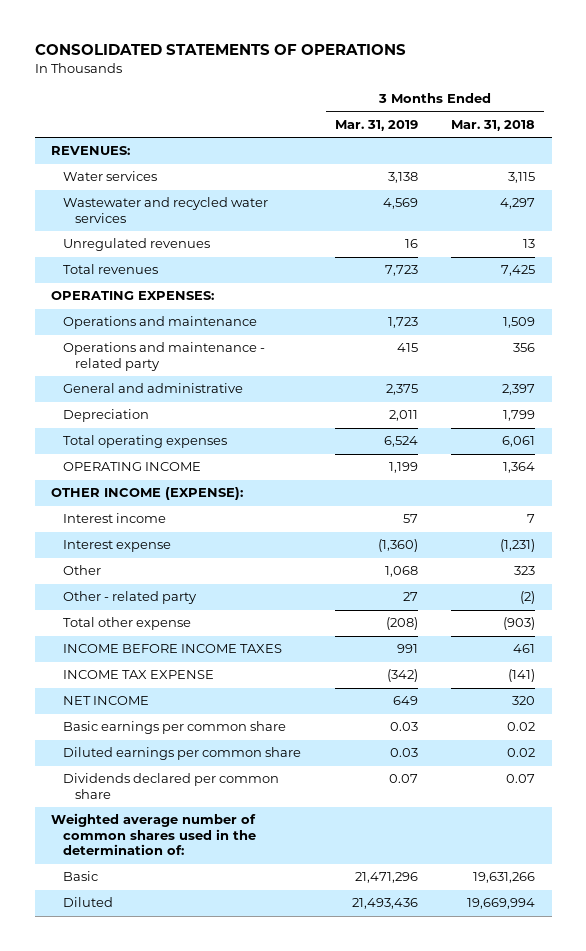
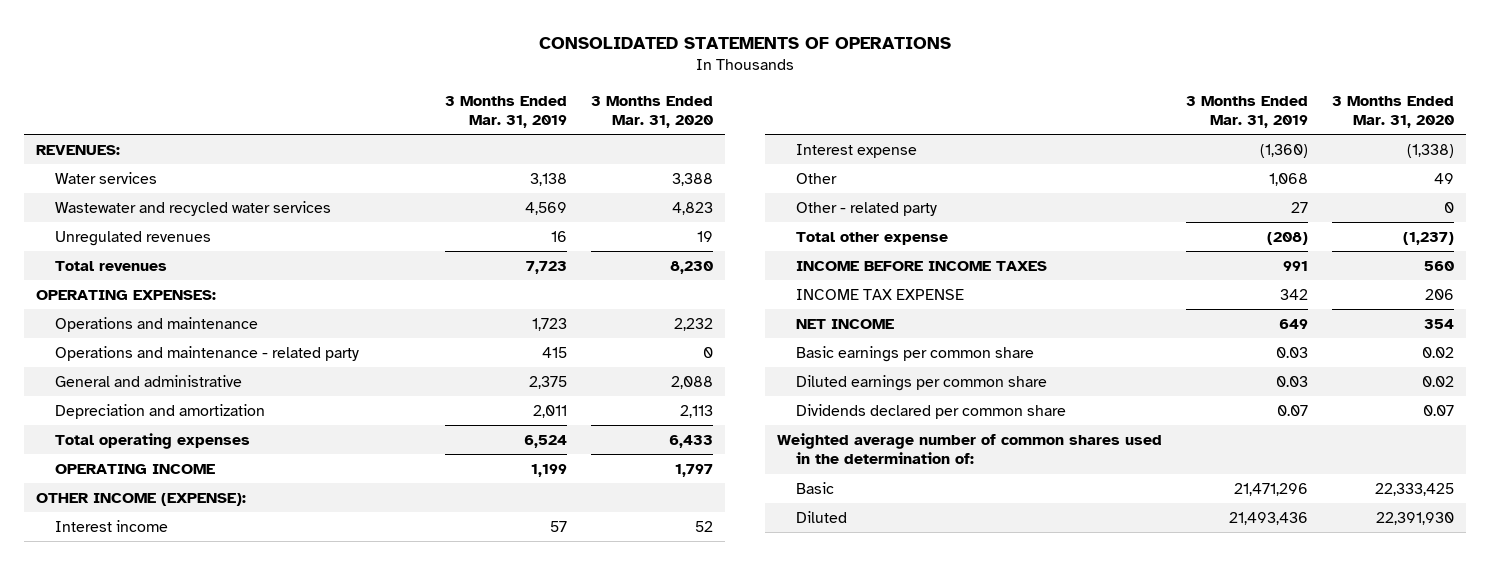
[451,120,536,132] Mar. 31, 2018 -> none
none -> [591,95,714,129] 3 Months Ended Mar. 31, 2020
[63,409,150,423] Depreciation -> [54,404,265,420] Depreciation and amortization
[386,669,418,683] (342) -> [1280,289,1309,301] 342

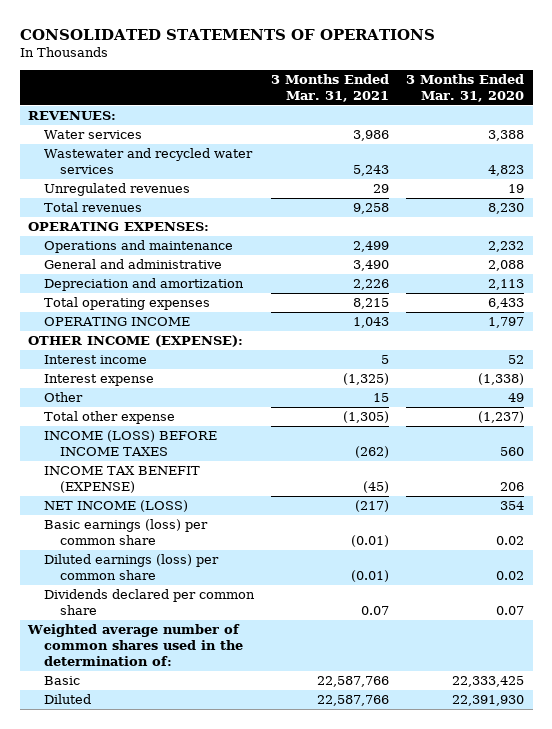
[445,95,568,129] 3 Months Ended Mar. 31, 2019 -> none
none -> [271,74,390,102] 3 Months Ended Mar. 31, 2021
[54,346,359,362] Operations and maintenance - related party -> none
[795,202,937,217] Other - related party -> none
[795,261,1047,272] INCOME BEFORE INCOME TAXES -> [43,430,217,456] INCOME (LOSS) BEFORE INCOME TAXES
[795,289,964,301] INCOME TAX EXPENSE -> [43,466,200,493] INCOME TAX BENEFIT (EXPENSE)
[795,319,894,330] NET INCOME -> [43,500,188,513] NET INCOME (LOSS)
[795,346,1034,363] Basic earnings per common share -> [43,519,208,545] Basic earnings (loss) per common share
[795,375,1047,392] Diluted earnings per common share -> [43,554,219,580] Diluted earnings (loss) per common share

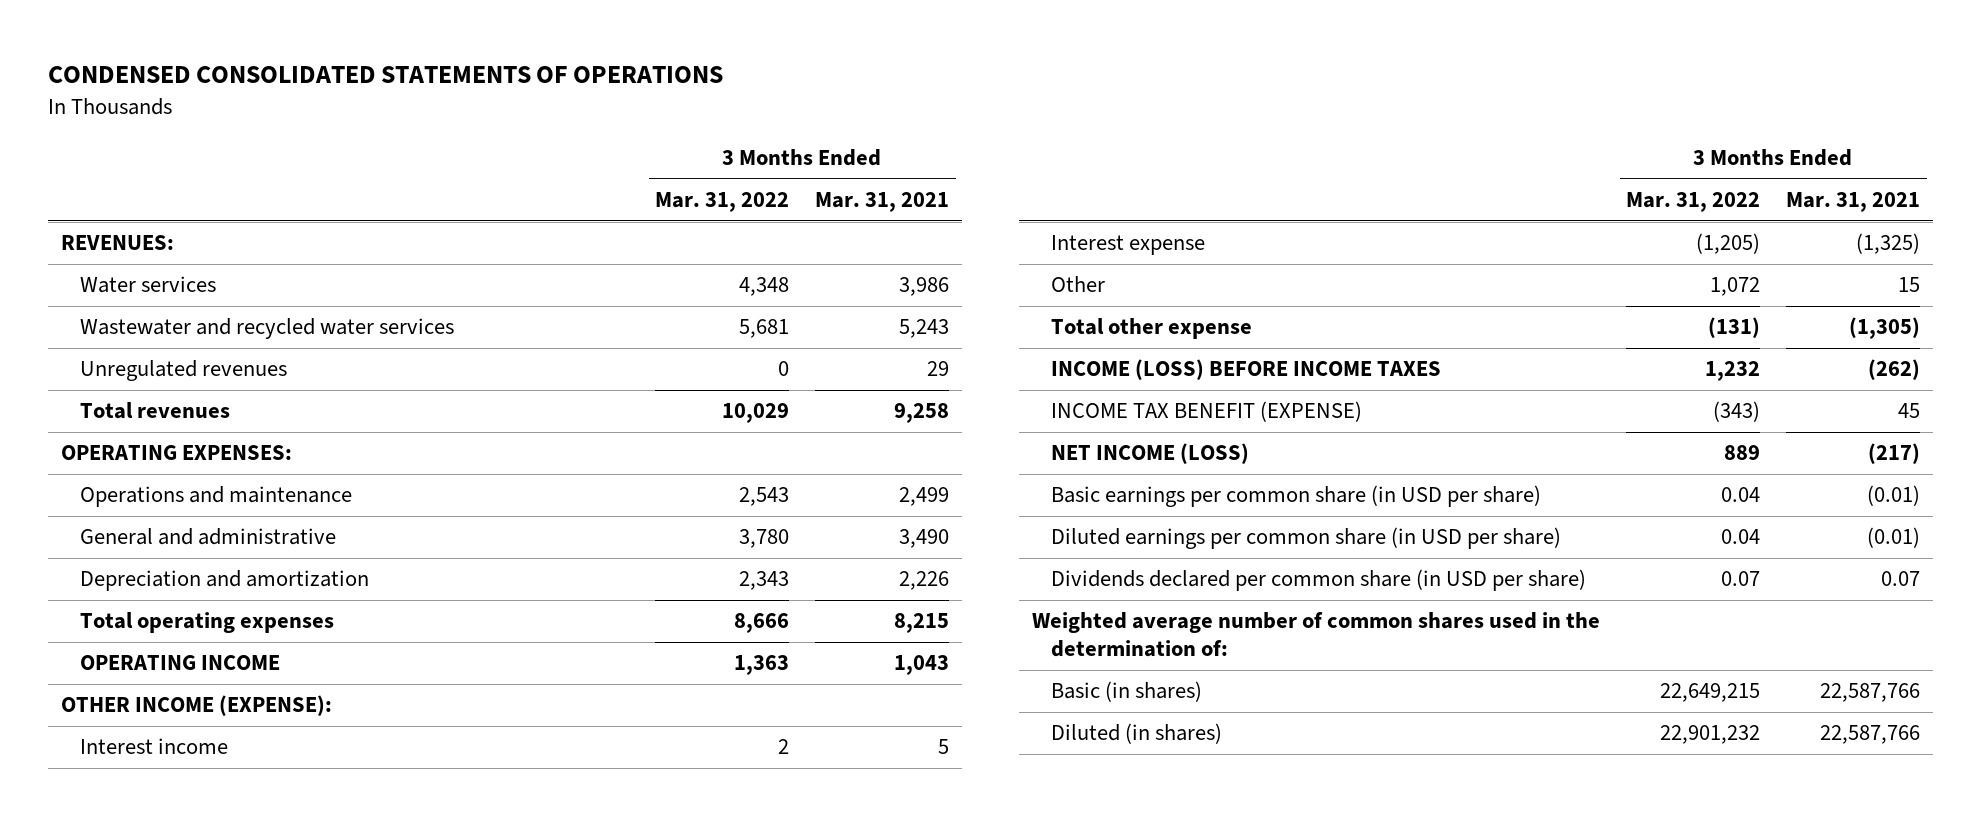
[19,28,435,40] CONSOLIDATED STATEMENTS OF OPERATIONS -> [47,66,723,84] CONDENSED CONSOLIDATED STATEMENTS OF OPERATIONS
[406,74,525,102] 3 Months Ended Mar. 31, 2020 -> none
none -> [655,192,790,213] Mar. 31, 2022
[363,480,390,493] (45) -> [1898,403,1921,419] 45
[43,519,208,545] Basic earnings (loss) per common share -> [1050,485,1541,508] Basic earnings per common share (in USD per share)
[43,554,219,580] Diluted earnings (loss) per common share -> [1050,527,1561,550] Diluted earnings per common share (in USD per share)
[43,589,255,615] Dividends declared per common share -> [1050,569,1586,592] Dividends declared per common share (in USD per share)
[43,676,80,686] Basic -> [1050,681,1202,703] Basic (in shares)
[43,694,91,705] Diluted -> [1050,723,1222,745] Diluted (in shares)

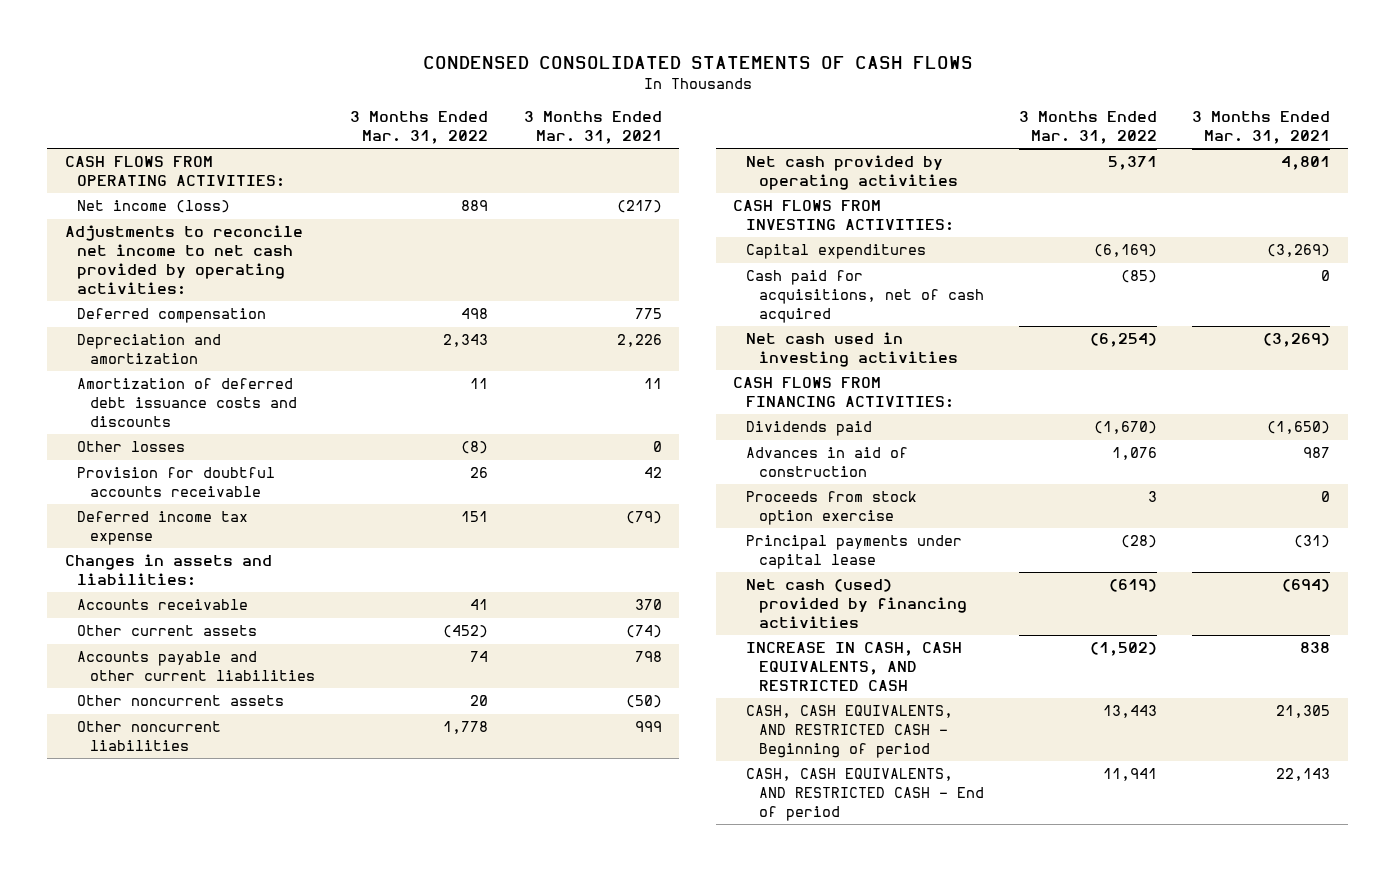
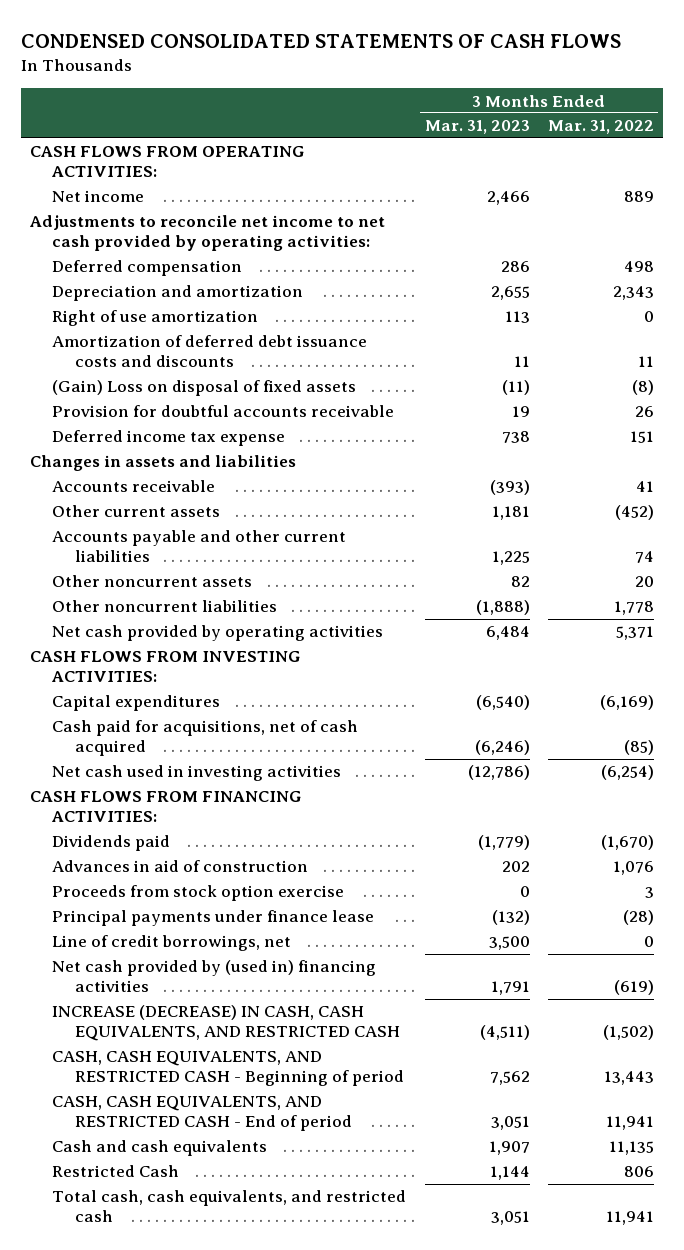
[523,111,662,144] 3 Months Ended Mar. 31, 2021 -> none
none -> [424,120,530,135] Mar. 31, 2023
[77,200,231,214] Net income (loss) -> [52,190,145,203] Net income
none -> [52,310,259,327] Right of use amortization
[77,441,186,453] Other losses -> [52,380,357,397] (Gain) Loss on disposal of fixed assets
[64,554,272,587] Changes in assets and liabilities: -> [30,455,297,472] Changes in assets and liabilities
[746,535,963,570] Principal payments under capital lease -> [52,910,375,927] Principal payments under finance lease
none -> [52,935,292,952] Line of credit borrowings, net
[746,579,967,628] Net cash (used) provided by financing activities -> [52,960,377,993] Net cash provided by (used in) financing activities
[746,642,963,691] INCREASE IN CASH, CASH EQUIVALENTS, AND RESTRICTED CASH -> [52,1005,400,1042] INCREASE (DECREASE) IN CASH, CASH EQUIVALENTS, AND RESTRICTED CASH
none -> [52,1140,268,1157] Cash and cash equivalents
none -> [52,1165,180,1178] Restricted Cash
none -> [52,1190,407,1223] Total cash, cash equivalents, and restricted cash

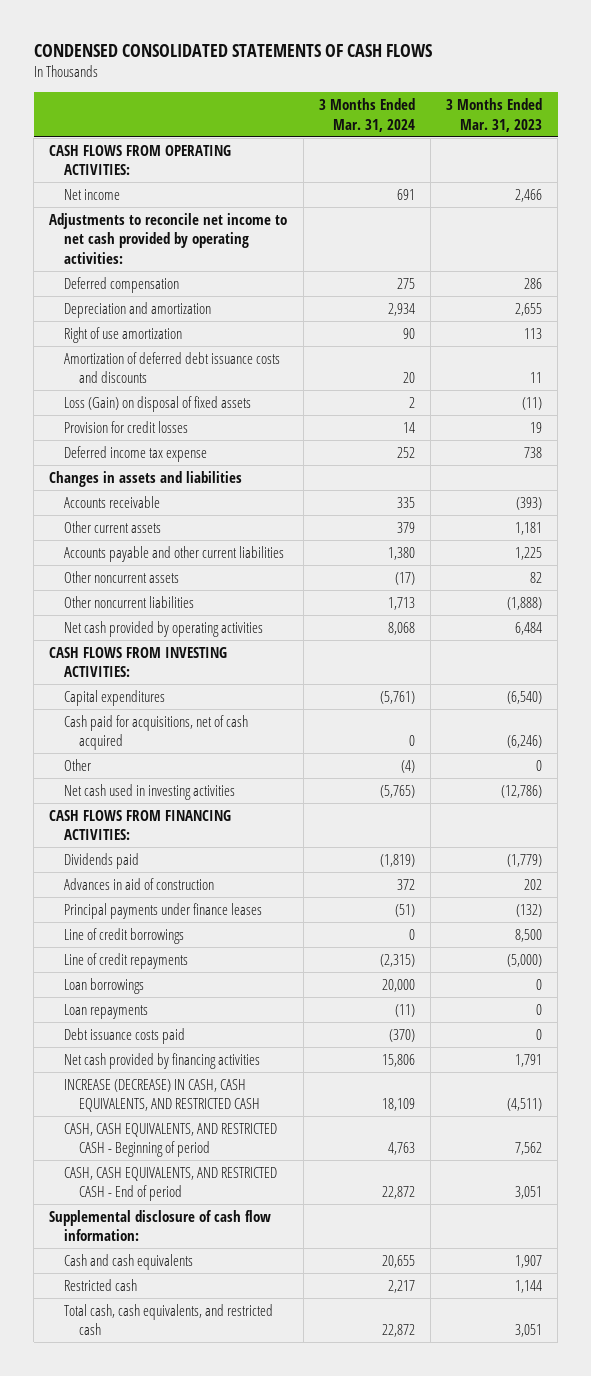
[547,120,654,135] Mar. 31, 2022 -> none
none -> [318,98,415,132] 3 Months Ended Mar. 31, 2024
[52,380,357,397] (Gain) Loss on disposal of fixed assets -> [64,395,252,412] Loss (Gain) on disposal of fixed assets
[52,405,395,418] Provision for doubtful accounts receivable -> [64,420,189,433] Provision for credit losses
none -> [64,758,92,771] Other
[52,885,345,902] Proceeds from stock option exercise -> none
[52,910,375,927] Principal payments under finance lease -> [64,902,263,919] Principal payments under finance leases
[52,935,292,952] Line of credit borrowings, net -> [64,927,185,944] Line of credit borrowings
[488,936,530,951] 3,500 -> [515,928,543,942] 8,500
none -> [64,952,189,969] Line of credit repayments
none -> [64,977,145,994] Loan borrowings
none -> [64,1003,149,1019] Loan repayments
none -> [64,1027,186,1044] Debt issuance costs paid
[52,960,377,993] Net cash provided by (used in) financing activities -> [64,1052,261,1069] Net cash provided by financing activities
none -> [49,1209,272,1242] Supplemental disclosure of cash flow information:
[52,1165,180,1178] Restricted Cash -> [64,1278,138,1291] Restricted cash

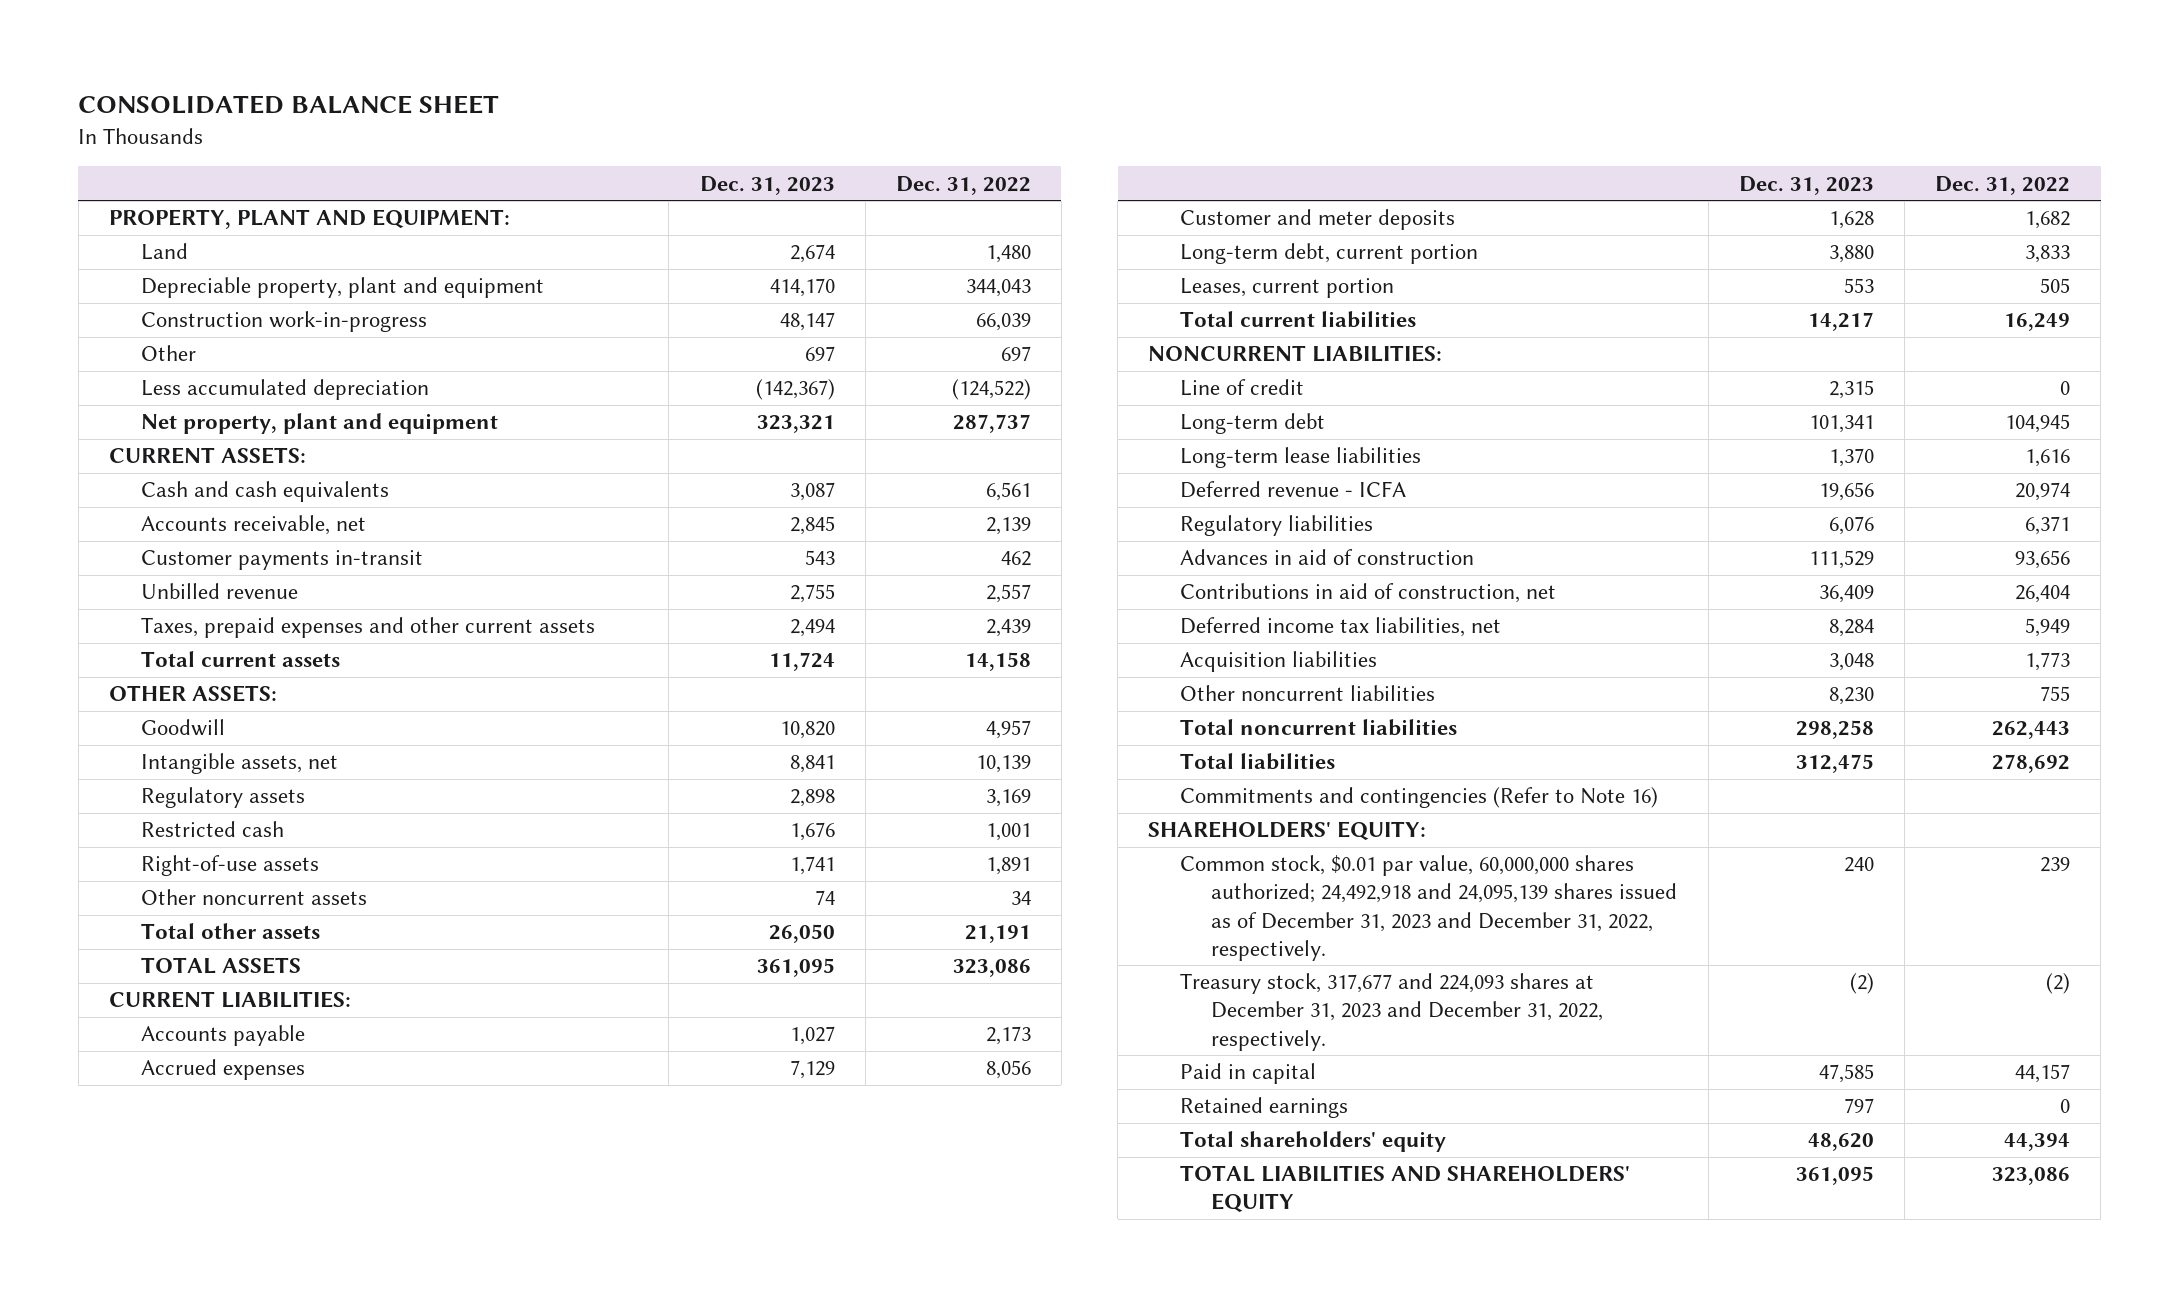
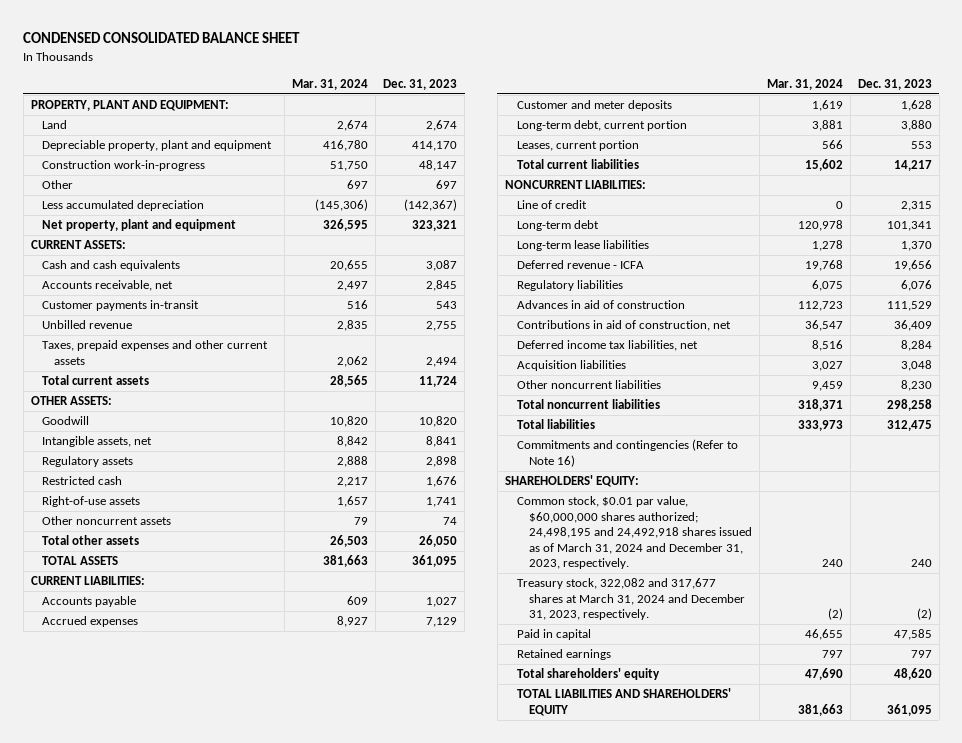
[78,95,500,115] CONSOLIDATED BALANCE SHEET -> [23,32,301,44] CONDENSED CONSOLIDATED BALANCE SHEET
[895,175,1031,195] Dec. 31, 2022 -> none
none -> [292,79,369,91] Mar. 31, 2024
[1179,855,1678,961] Common stock, $0.01 par value, 60,000,000 shares authorized; 24,492,918 and 24,095,139 shares issued as of December 31, 2023 and December 31, 2022, respectively. -> [516,496,752,570] Common stock, $0.01 par value, $60,000,000 shares authorized; 24,498,195 and 24,492,918 shares issued as of March 31, 2024 and December 31, 2023, respectively.
[1179,973,1604,1051] Treasury stock, 317,677 and 224,093 shares at December 31, 2023 and December 31, 2022, respectively. -> [516,578,745,621] Treasury stock, 322,082 and 317,677 shares at March 31, 2024 and December 31, 2023, respectively.

